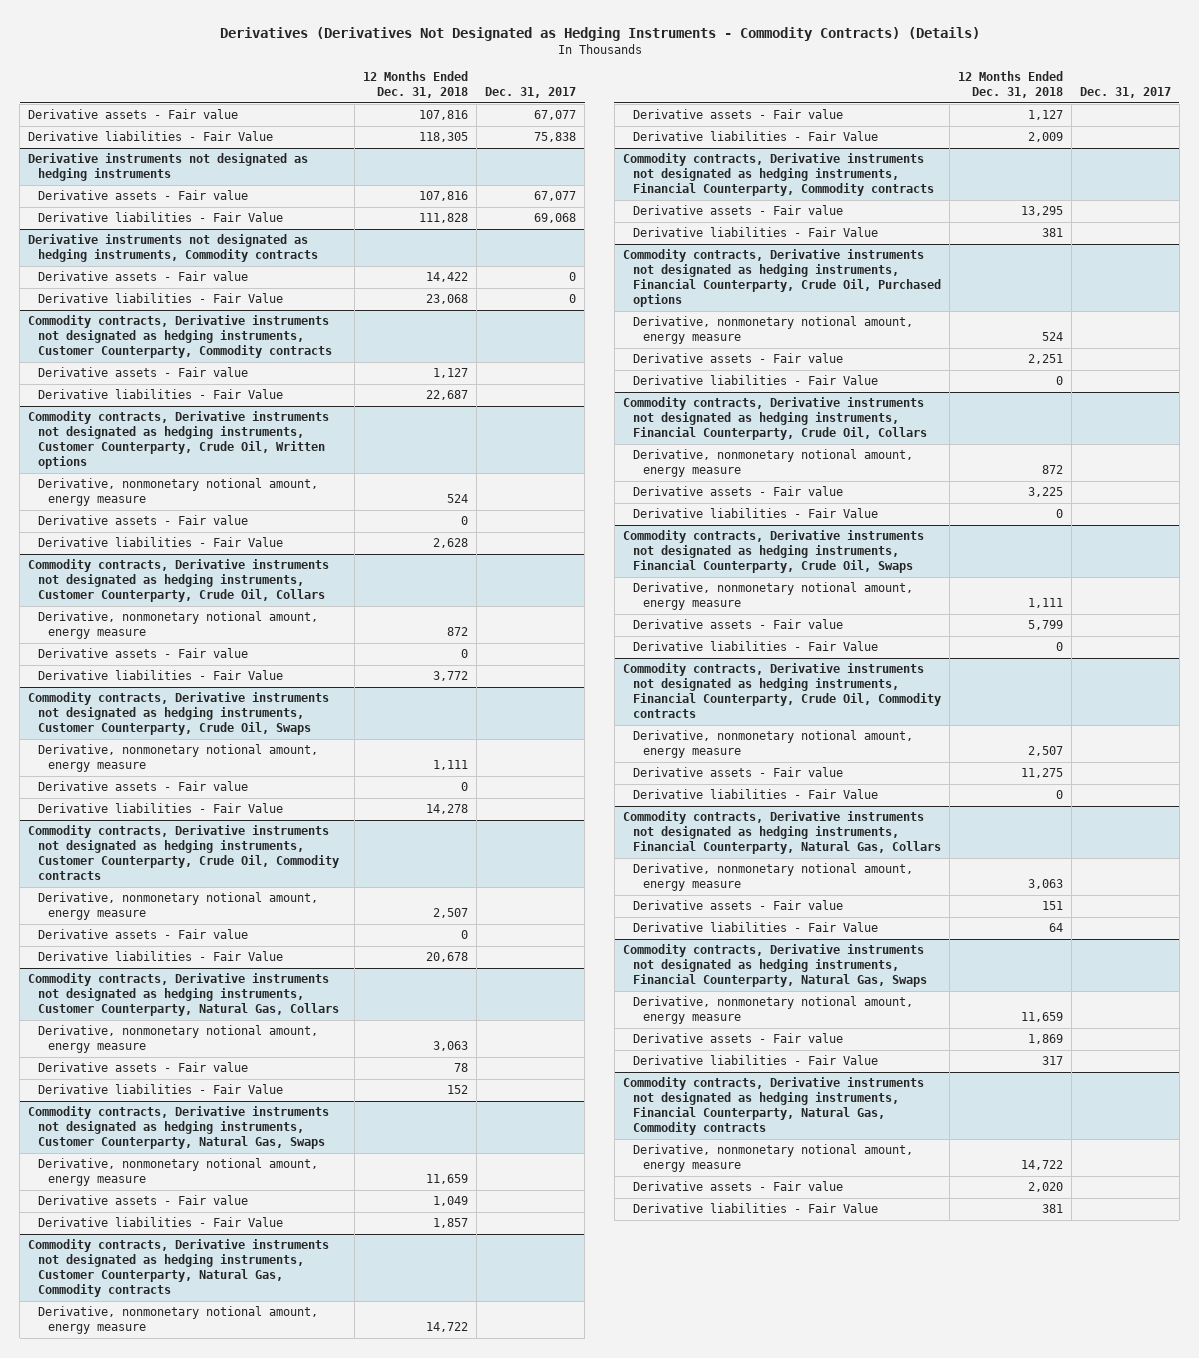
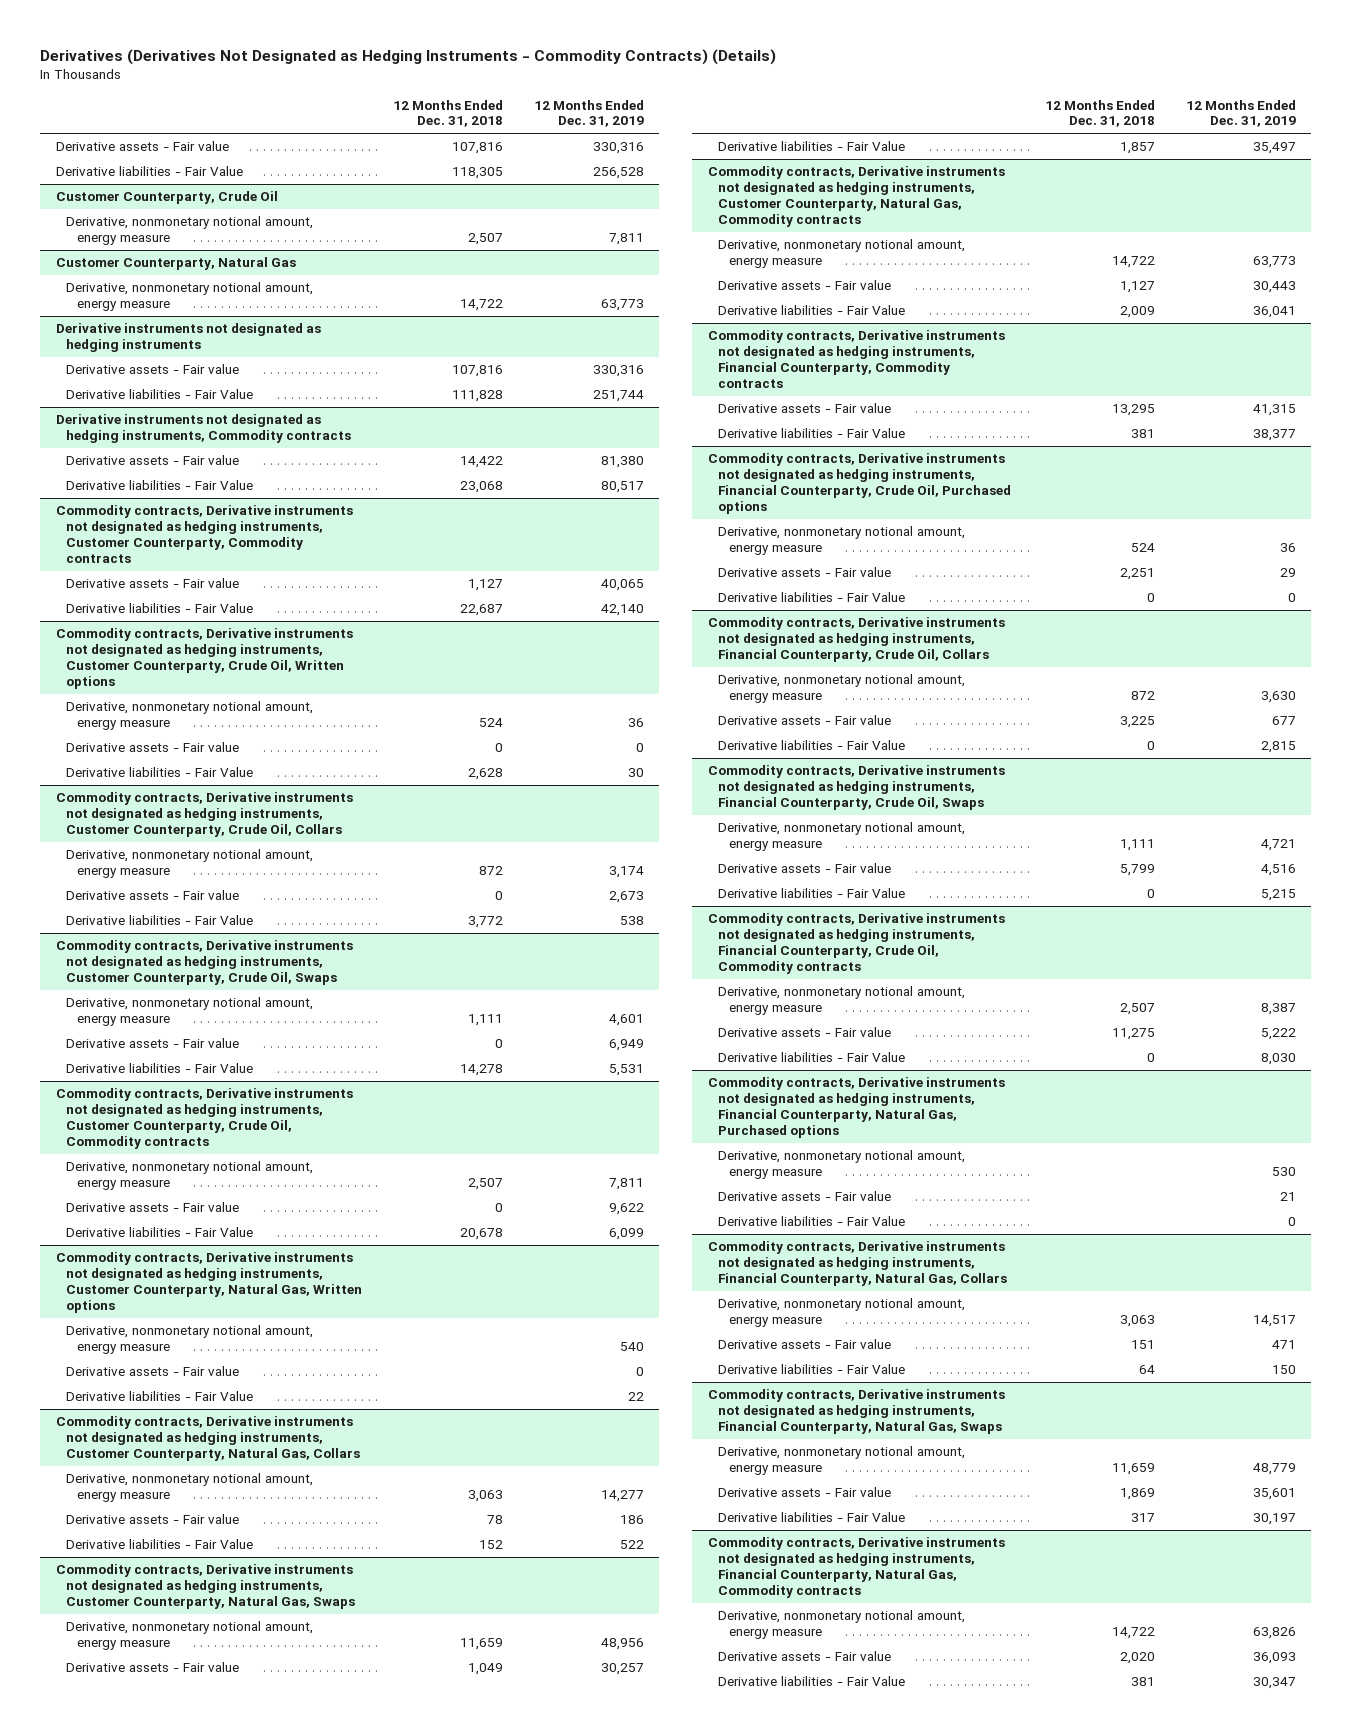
[485,87,577,99] Dec. 31, 2017 -> none
none -> [533,99,644,128] 12 Months Ended Dec. 31, 2019
none -> [55,191,278,205] Customer Counterparty, Crude Oil
none -> [66,216,314,246] Derivative, nonmonetary notional amount, energy measure
none -> [55,257,296,271] Customer Counterparty, Natural Gas
none -> [66,282,314,312] Derivative, nonmonetary notional amount, energy measure
none -> [55,1252,363,1313] Commodity contracts, Derivative instruments not designated as hedging instruments, Customer Counterparty, Natural Gas, Written options
none -> [66,1325,314,1355] Derivative, nonmonetary notional amount, energy measure
none -> [66,1366,240,1377] Derivative assets - Fair value
none -> [66,1391,254,1402] Derivative liabilities - Fair Value
none -> [707,1077,1005,1138] Commodity contracts, Derivative instruments not designated as hedging instruments, Financial Counterparty, Natural Gas, Purchased options
none -> [718,1150,966,1180] Derivative, nonmonetary notional amount, energy measure
none -> [718,1191,892,1202] Derivative assets - Fair value
none -> [718,1216,906,1227] Derivative liabilities - Fair Value

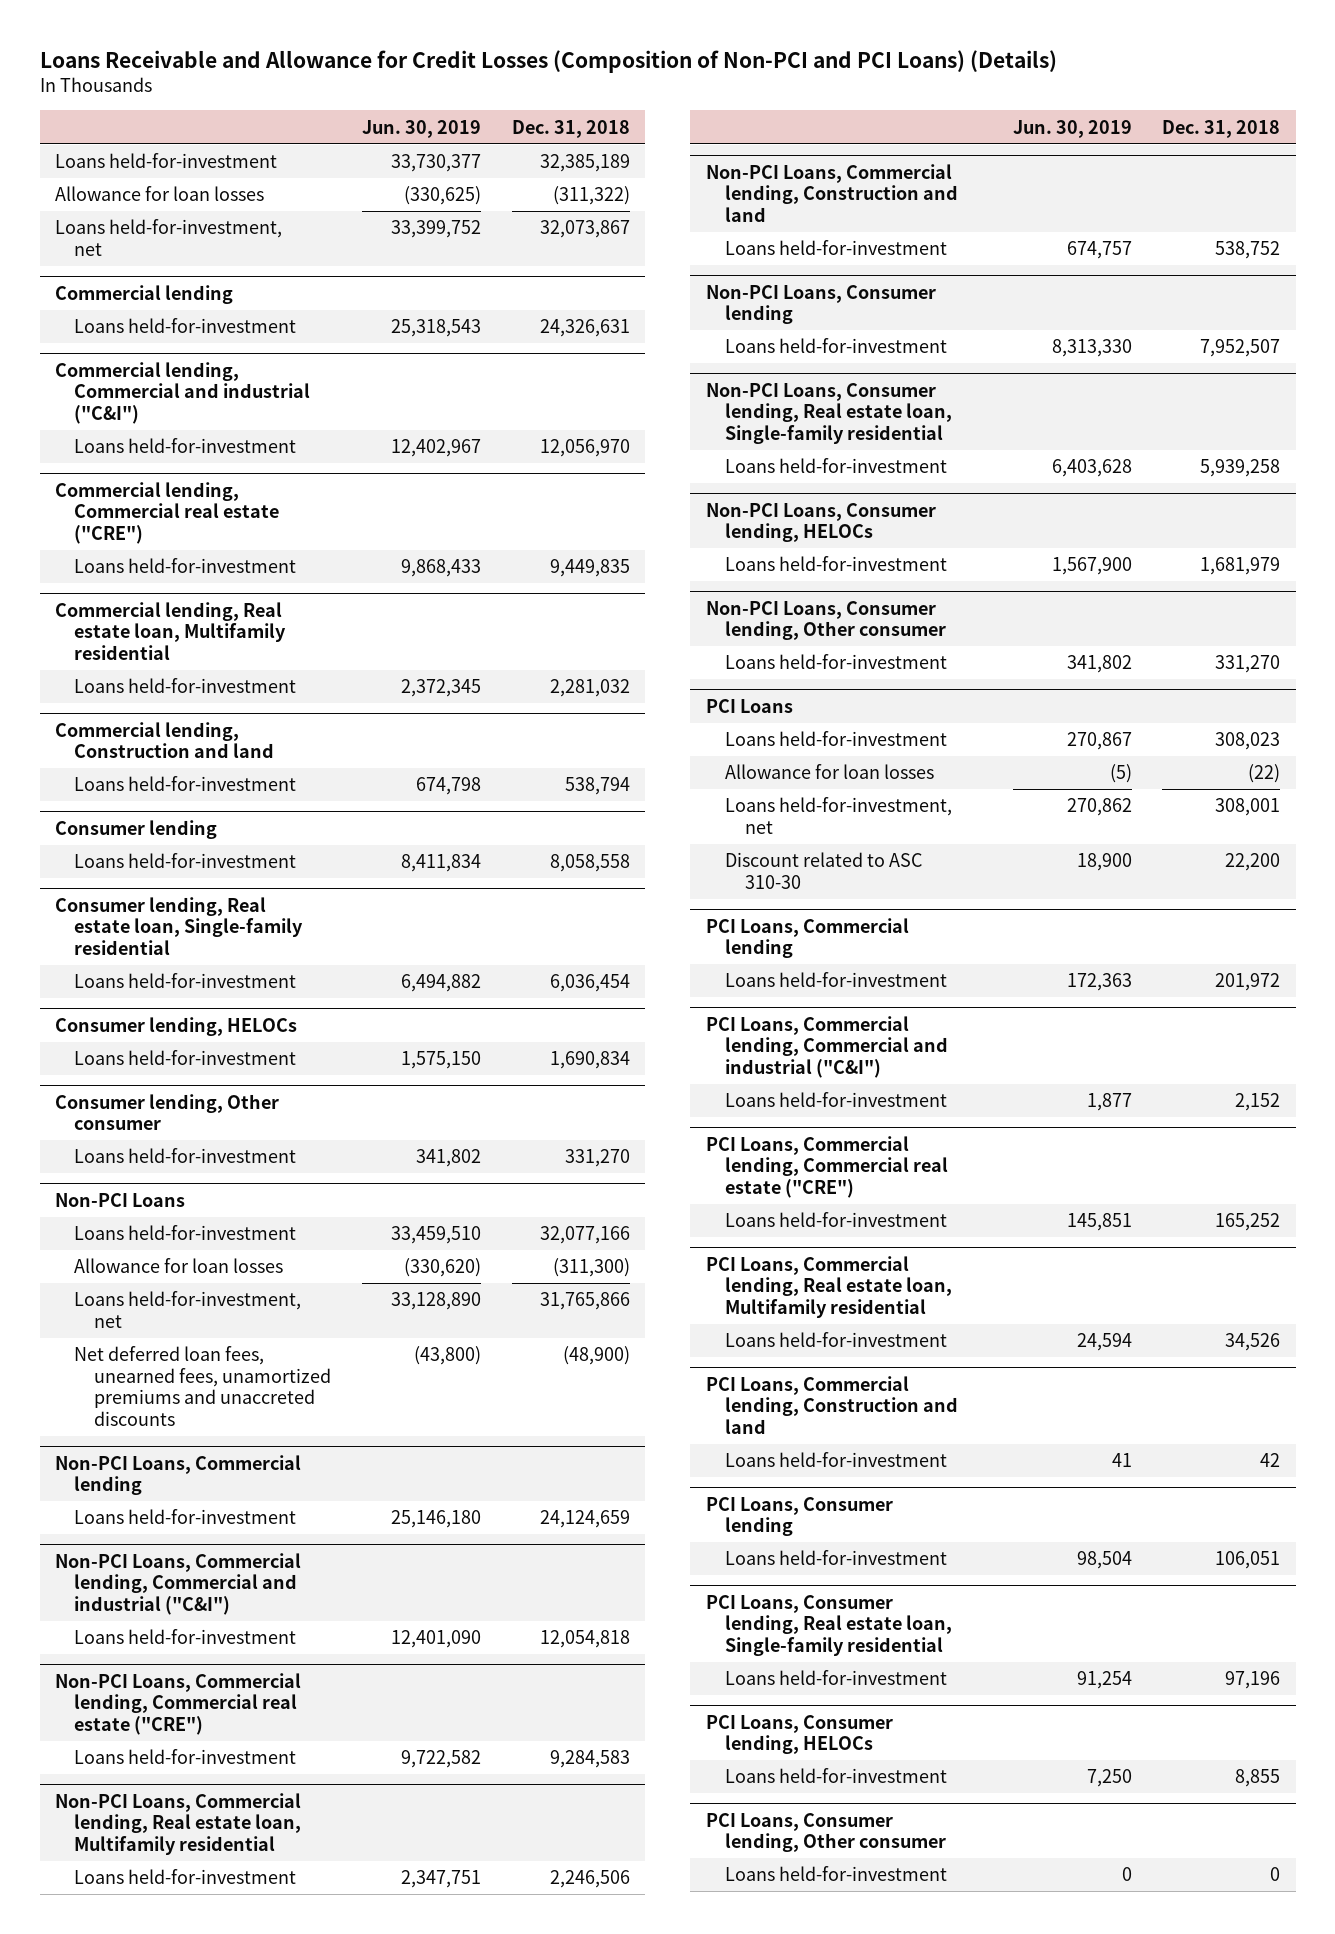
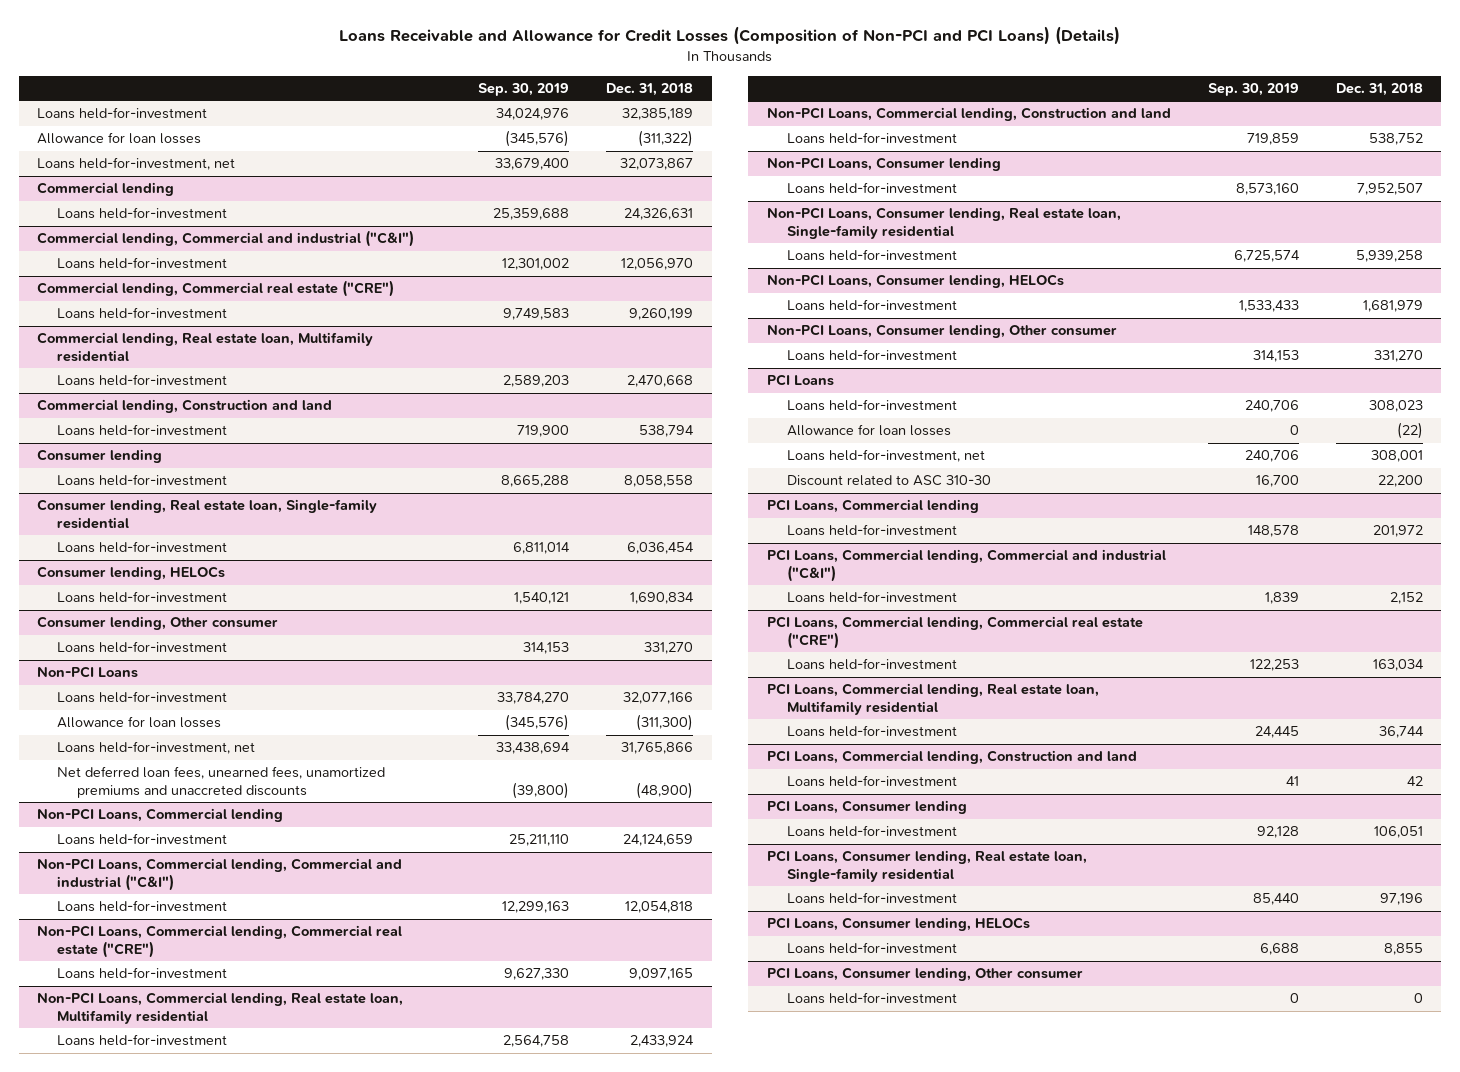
[361,119,481,138] Jun. 30, 2019 -> none
none -> [478,82,570,96] Sep. 30, 2019
[549,559,630,578] 9,449,835 -> [629,308,694,321] 9,260,199
[549,679,630,698] 2,281,032 -> [627,375,694,388] 2,470,668
[549,1750,630,1769] 9,284,583 -> [629,968,694,981] 9,097,165
[549,1870,630,1889] 2,246,506 -> [630,1035,695,1048] 2,433,924
[1215,1213,1281,1232] 165,252 -> [1372,659,1424,672] 163,034
[1225,1333,1281,1352] 34,526 -> [1378,726,1424,739] 36,744

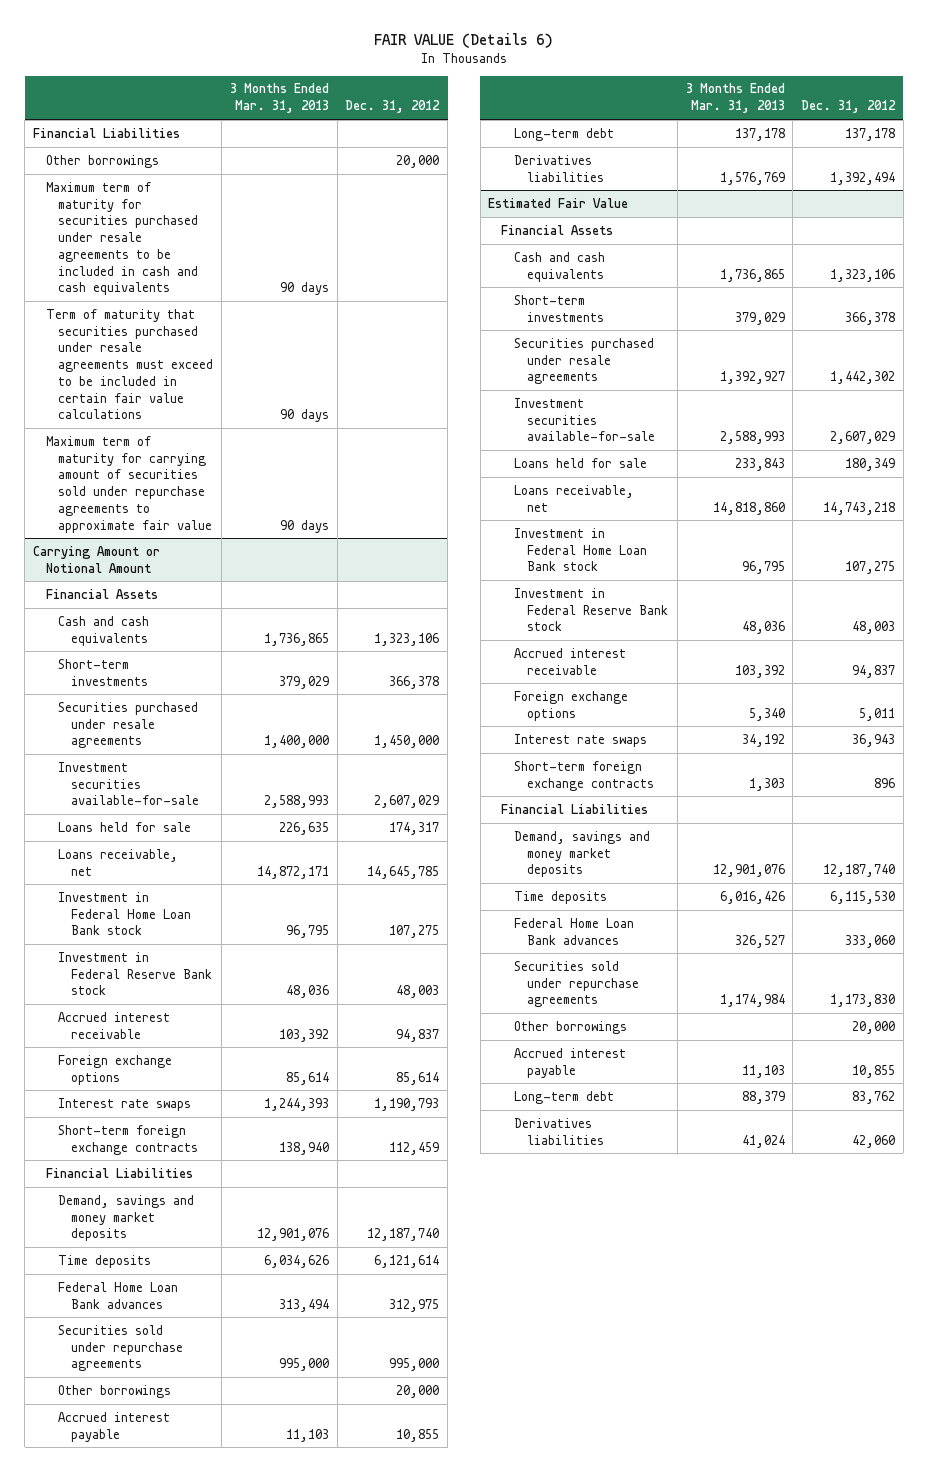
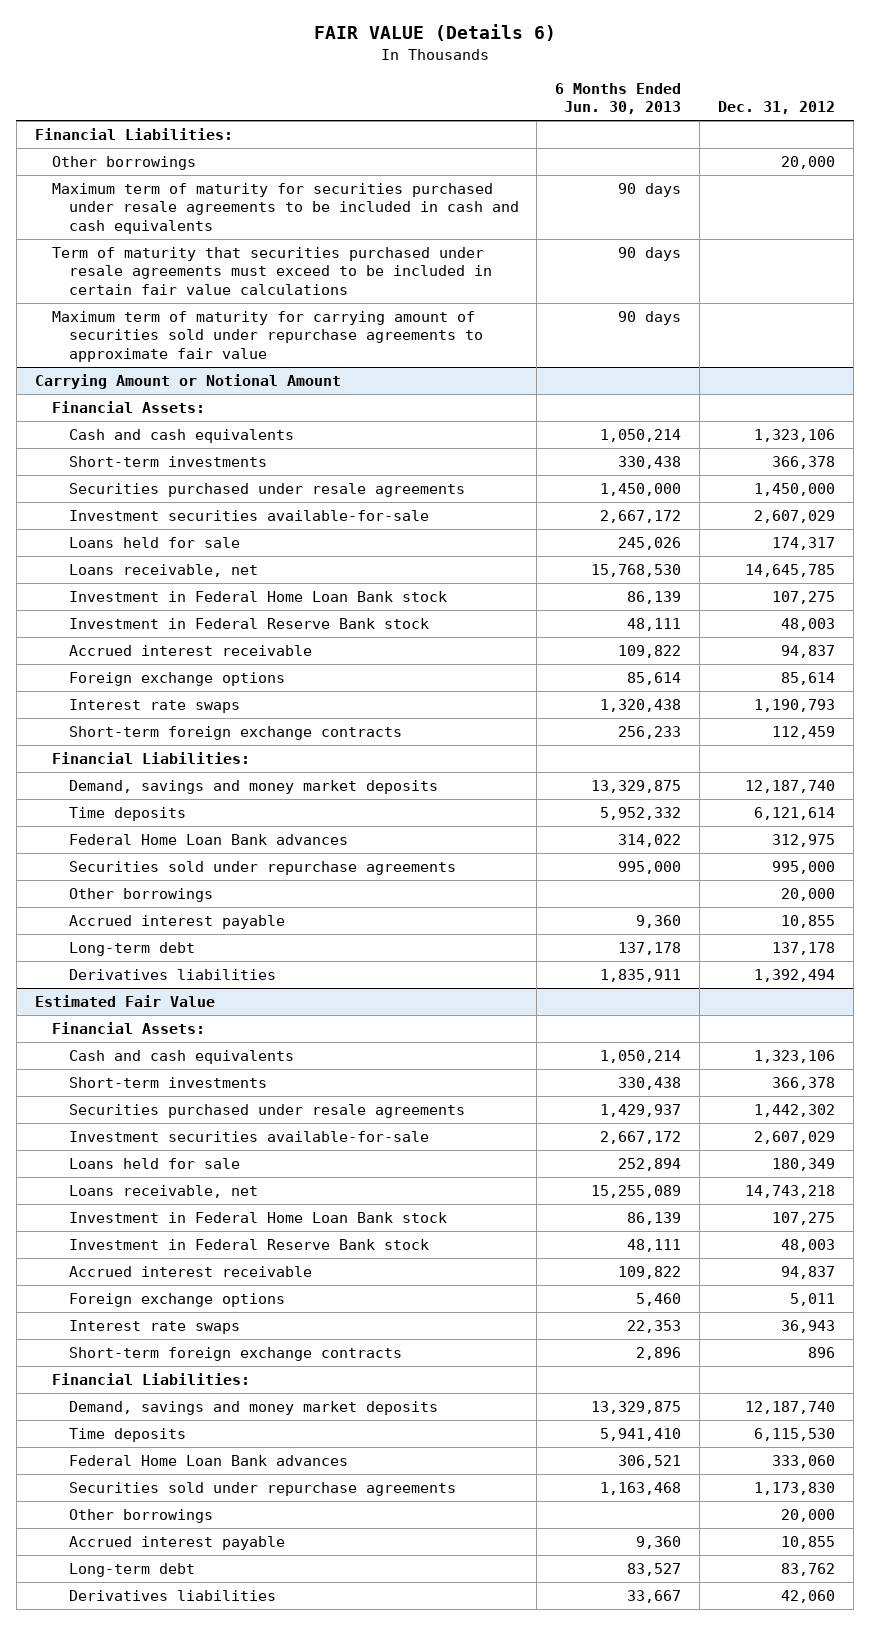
[229,83,329,114] 3 Months Ended Mar. 31, 2013 -> none
none -> [555,82,682,115] 6 Months Ended Jun. 30, 2013
[32,127,180,138] Financial Liabilities -> [34,128,233,141] Financial Liabilities:
[45,588,158,599] Financial Assets -> [51,401,205,414] Financial Assets:
[45,1167,193,1178] Financial Liabilities -> [51,752,250,765] Financial Liabilities:
[501,224,614,235] Financial Assets -> [51,1022,205,1035] Financial Assets:
[501,803,649,814] Financial Liabilities -> [51,1373,250,1386] Financial Liabilities:

